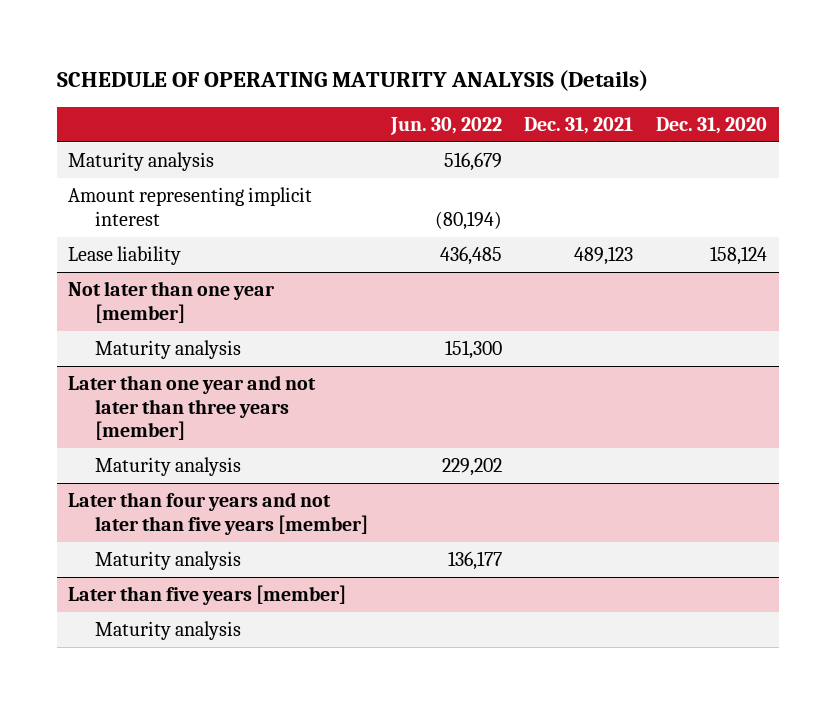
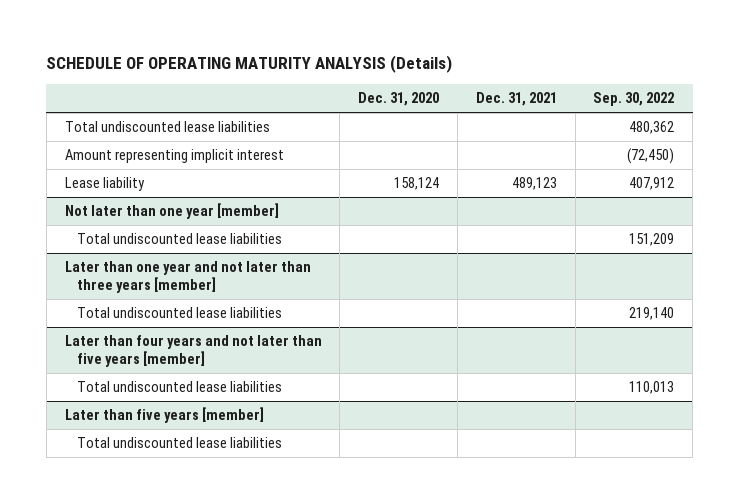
[389,117,502,136] Jun. 30, 2022 -> none
none -> [593,92,675,107] Sep. 30, 2022
[68,152,215,172] Maturity analysis -> [64,121,270,133] Total undiscounted lease liabilities
[94,340,241,360] Maturity analysis -> [76,233,282,245] Total undiscounted lease liabilities
[94,457,241,477] Maturity analysis -> [76,307,282,319] Total undiscounted lease liabilities
[94,551,241,571] Maturity analysis -> [76,381,282,393] Total undiscounted lease liabilities
[94,621,241,641] Maturity analysis -> [76,437,282,449] Total undiscounted lease liabilities

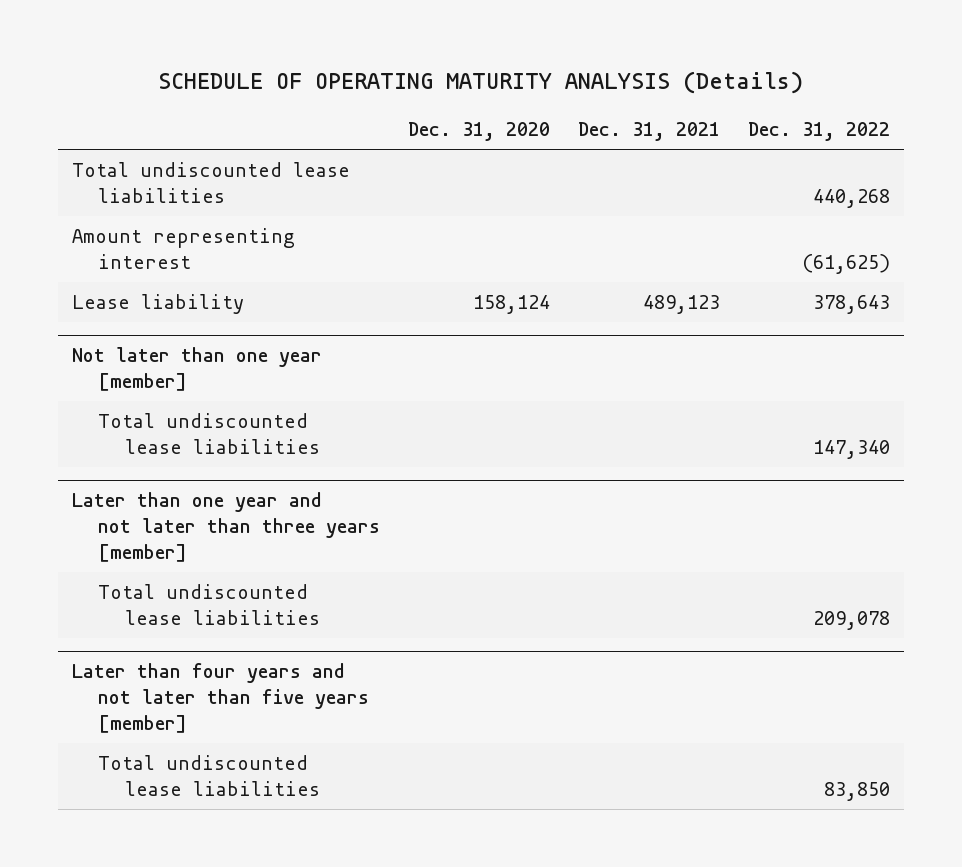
[593,92,675,107] Sep. 30, 2022 -> none
none -> [747,122,890,142] Dec. 31, 2022
[64,149,284,164] Amount representing implicit interest -> [71,228,295,270] Amount representing interest
[64,407,264,424] Later than five years [member] -> none
[76,437,282,449] Total undiscounted lease liabilities -> none

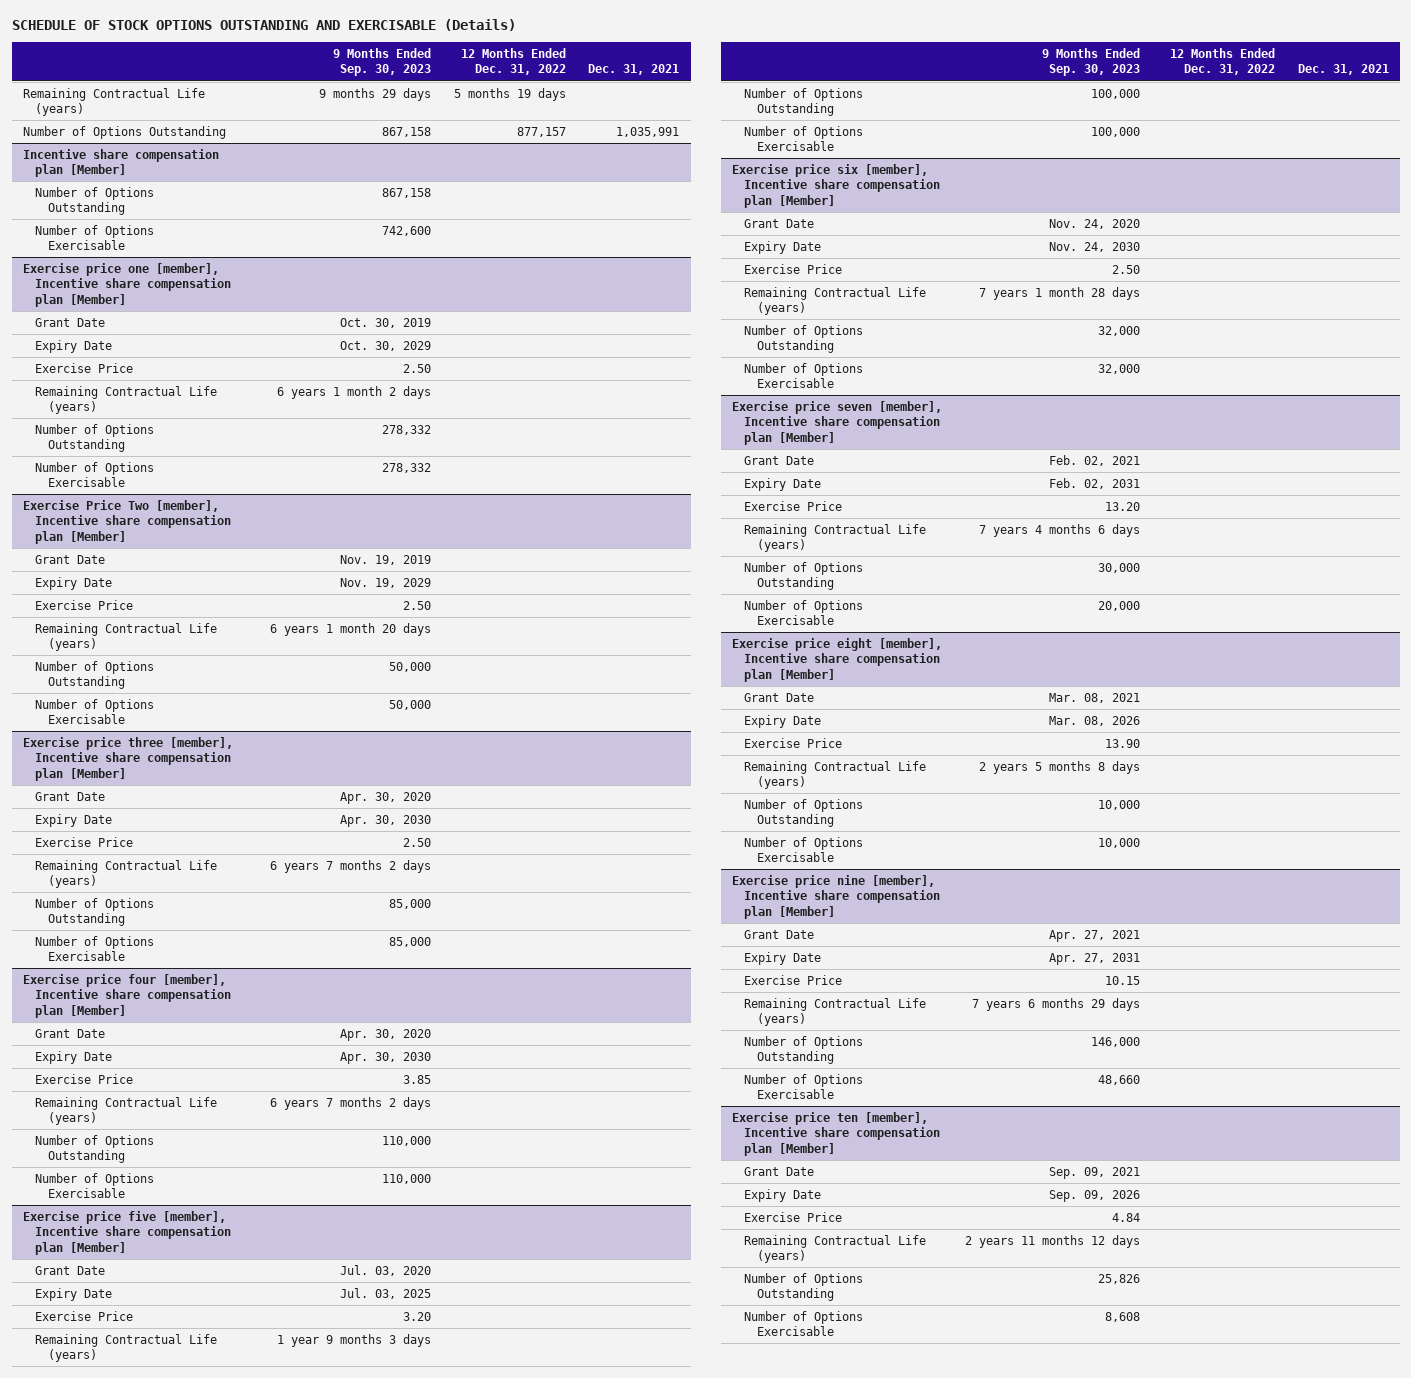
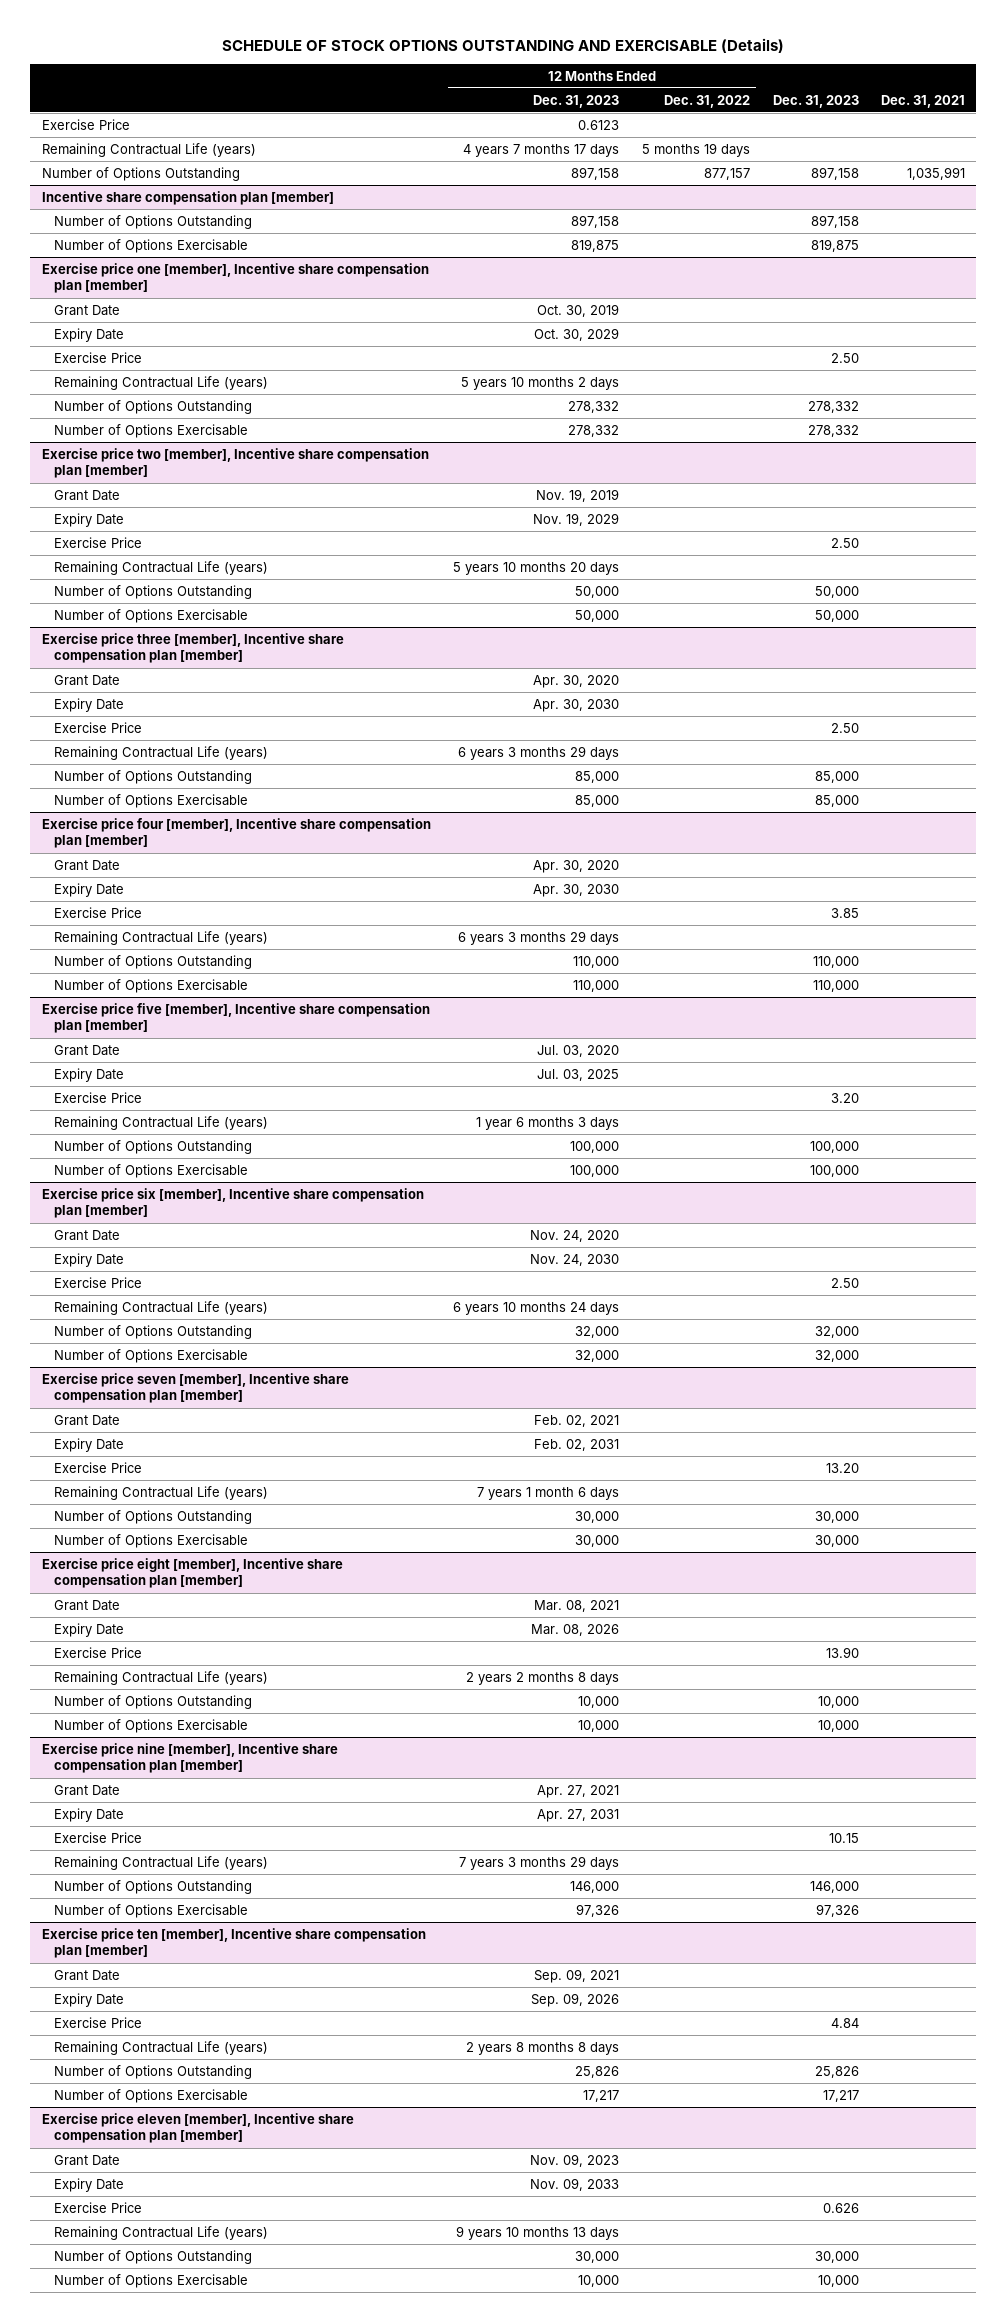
[332,48,431,77] 9 Months Ended Sep. 30, 2023 -> none
none -> [533,94,620,108] Dec. 31, 2023
none -> [772,94,859,108] Dec. 31, 2023
none -> [41,118,130,130] Exercise Price
[22,148,219,178] Incentive share compensation plan [Member] -> [41,190,334,205] Incentive share compensation plan [member]
[22,262,232,307] Exercise price one [member], Incentive share compensation plan [Member] -> [41,262,429,294] Exercise price one [member], Incentive share compensation plan [member]
[22,499,232,544] Exercise Price Two [member], Incentive share compensation plan [Member] -> [41,447,429,479] Exercise price two [member], Incentive share compensation plan [member]
[22,736,233,781] Exercise price three [member], Incentive share compensation plan [Member] -> [41,632,344,664] Exercise price three [member], Incentive share compensation plan [member]
[22,973,232,1018] Exercise price four [member], Incentive share compensation plan [Member] -> [41,817,431,849] Exercise price four [member], Incentive share compensation plan [member]
[22,1210,232,1255] Exercise price five [member], Incentive share compensation plan [Member] -> [41,1002,430,1034] Exercise price five [member], Incentive share compensation plan [member]
[732,163,941,208] Exercise price six [member], Incentive share compensation plan [Member] -> [41,1187,424,1219] Exercise price six [member], Incentive share compensation plan [member]
[732,400,943,445] Exercise price seven [member], Incentive share compensation plan [Member] -> [41,1372,349,1404] Exercise price seven [member], Incentive share compensation plan [member]
[732,637,943,682] Exercise price eight [member], Incentive share compensation plan [Member] -> [41,1557,343,1589] Exercise price eight [member], Incentive share compensation plan [member]
[732,874,941,919] Exercise price nine [member], Incentive share compensation plan [Member] -> [41,1742,338,1774] Exercise price nine [member], Incentive share compensation plan [member]
[732,1111,941,1156] Exercise price ten [member], Incentive share compensation plan [Member] -> [41,1927,426,1959] Exercise price ten [member], Incentive share compensation plan [member]
none -> [41,2112,354,2144] Exercise price eleven [member], Incentive share compensation plan [member]
none -> [54,2154,121,2166] Grant Date
none -> [54,2177,125,2192] Expiry Date
none -> [54,2201,143,2213] Exercise Price
none -> [54,2225,269,2240] Remaining Contractual Life (years)
none -> [54,2249,253,2264] Number of Options Outstanding
none -> [54,2273,249,2288] Number of Options Exercisable

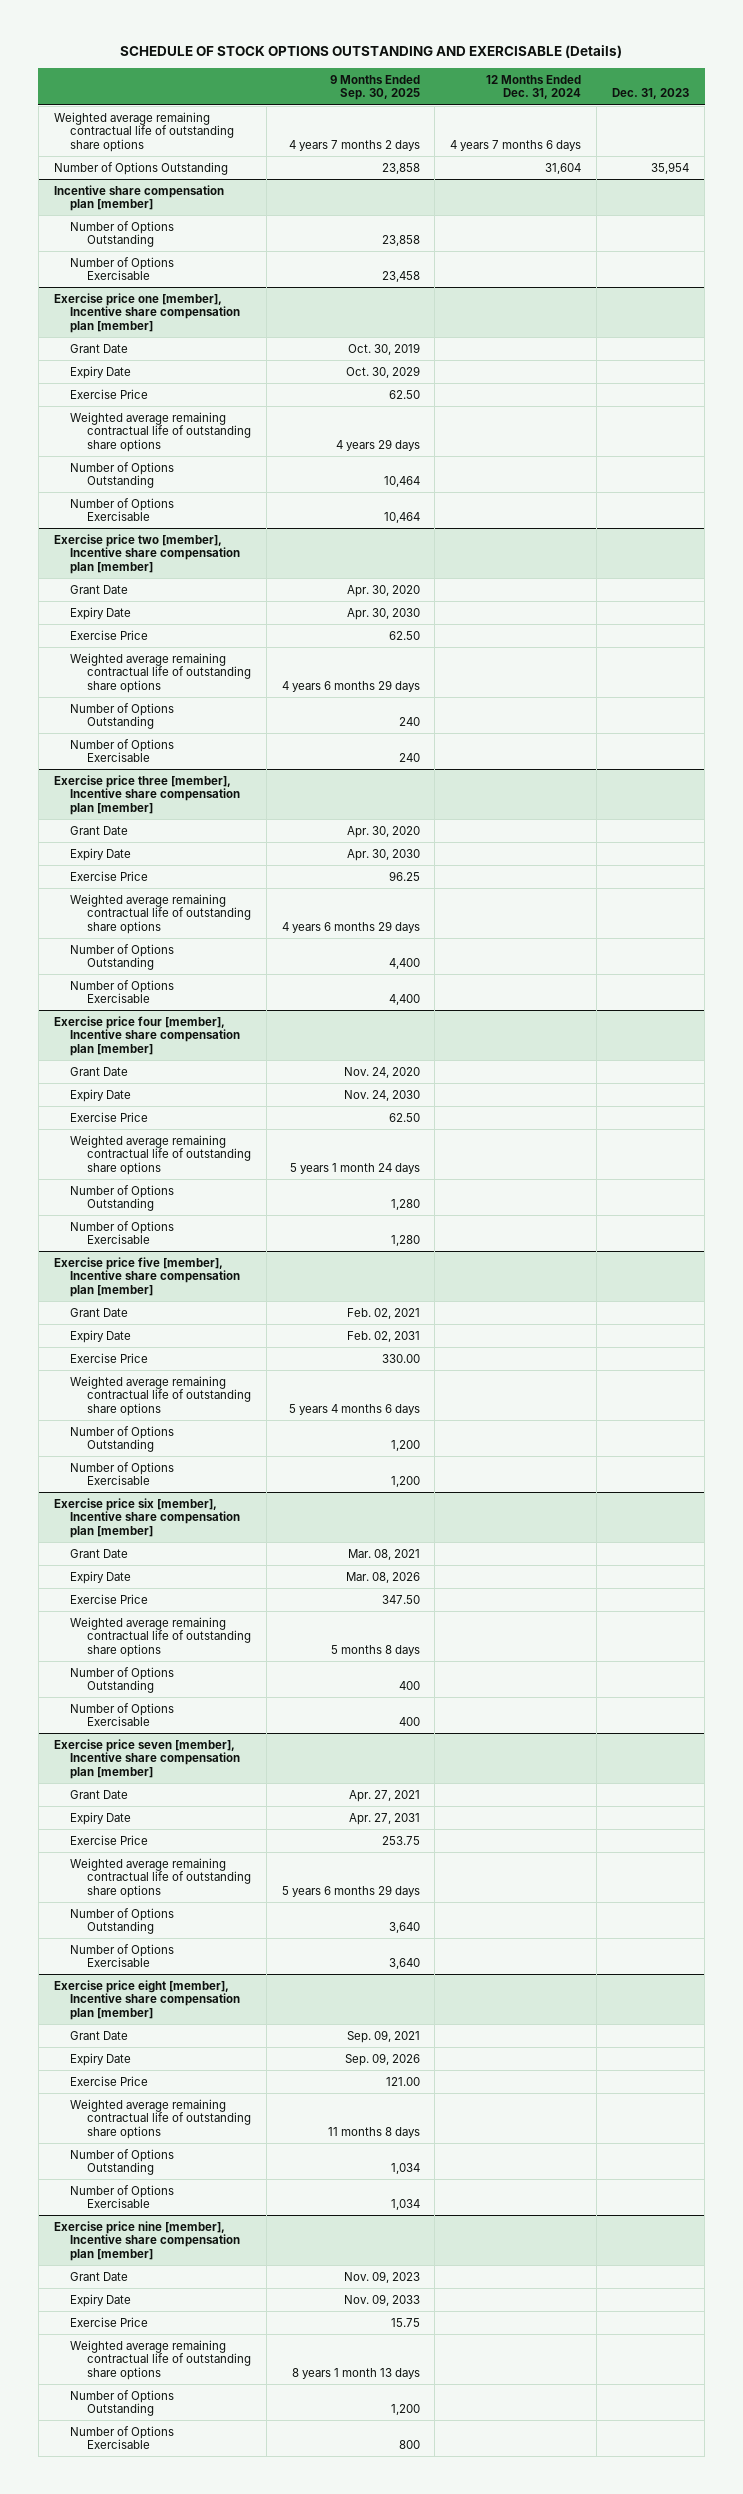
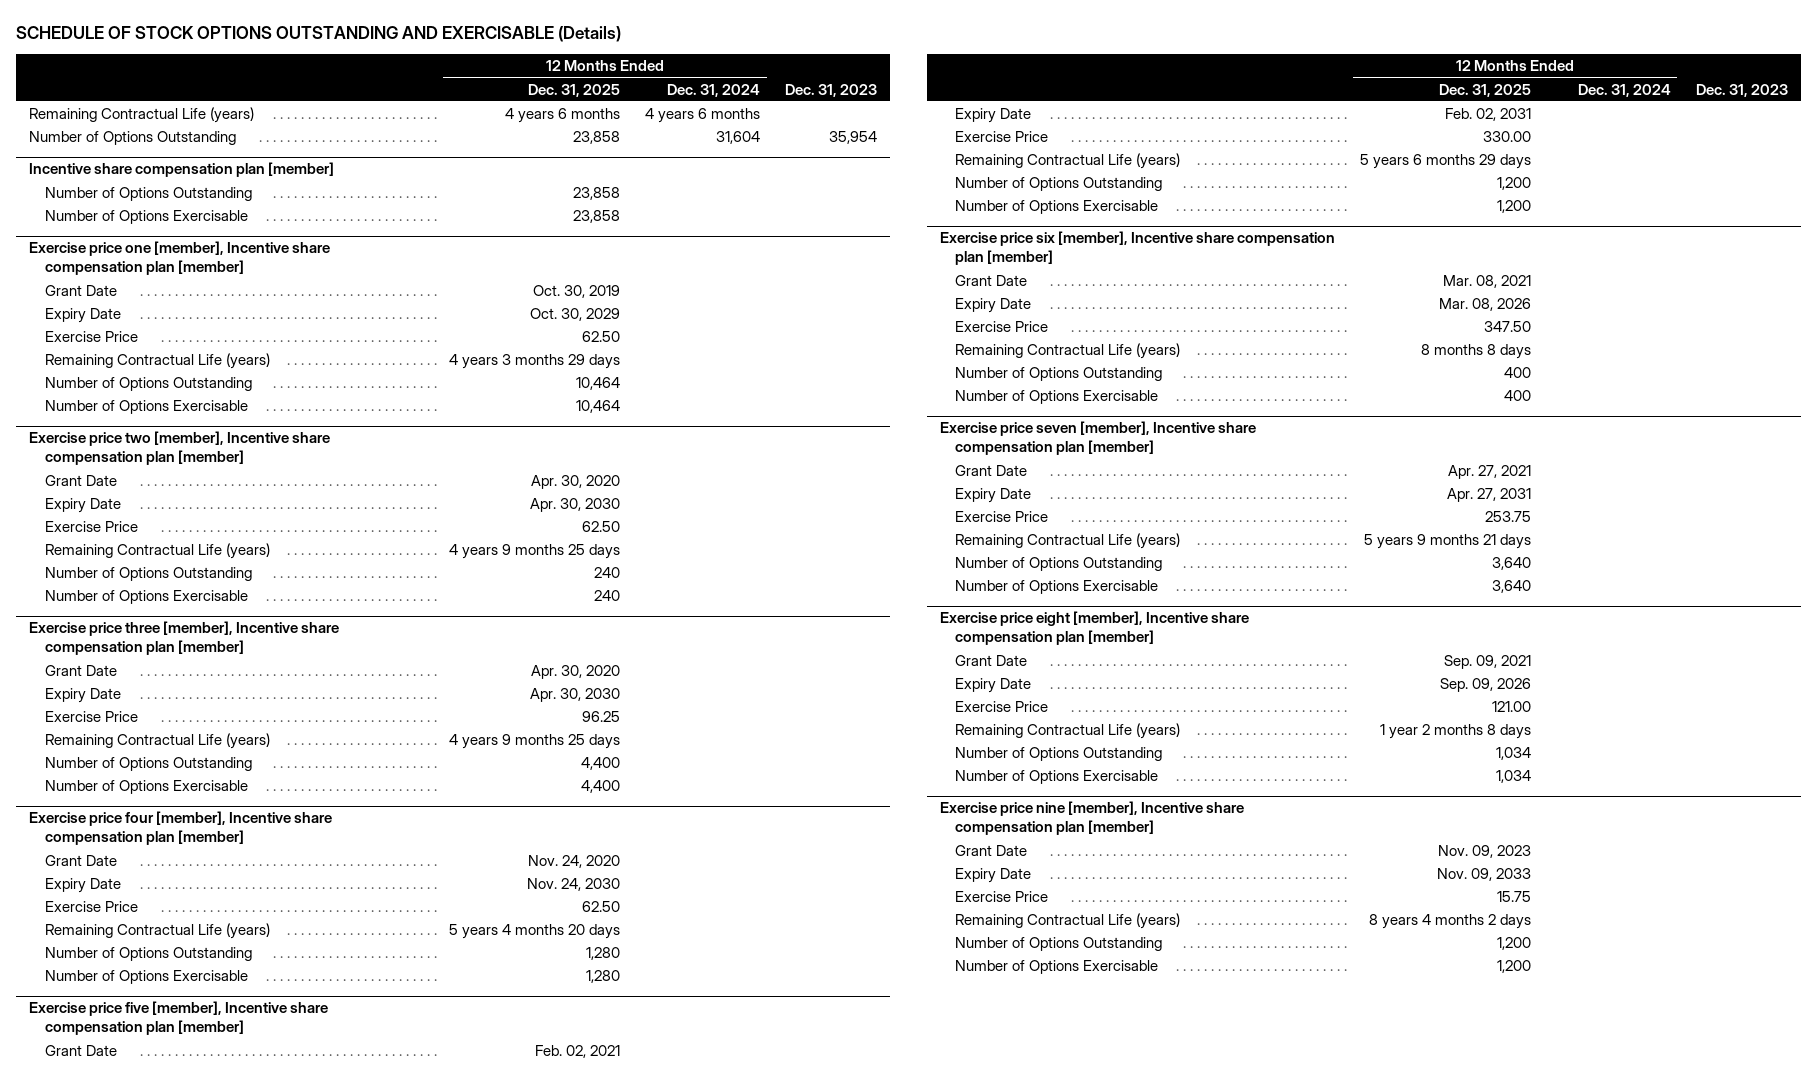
[329,74,420,101] 9 Months Ended Sep. 30, 2025 -> none
none -> [528,83,621,97] Dec. 31, 2025
[53,111,235,152] Weighted average remaining contractual life of outstanding share options -> [28,107,254,124] Remaining Contractual Life (years)
[450,139,582,151] 4 years 7 months 6 days -> [645,108,761,124] 4 years 6 months
[70,411,251,452] Weighted average remaining contractual life of outstanding share options -> [44,353,270,370] Remaining Contractual Life (years)
[70,652,251,693] Weighted average remaining contractual life of outstanding share options -> [44,543,270,560] Remaining Contractual Life (years)
[70,893,251,934] Weighted average remaining contractual life of outstanding share options -> [44,733,270,750] Remaining Contractual Life (years)
[70,1134,251,1175] Weighted average remaining contractual life of outstanding share options -> [44,923,270,940] Remaining Contractual Life (years)
[70,1375,251,1416] Weighted average remaining contractual life of outstanding share options -> [955,153,1181,170] Remaining Contractual Life (years)
[70,1616,251,1657] Weighted average remaining contractual life of outstanding share options -> [955,343,1181,360] Remaining Contractual Life (years)
[70,1857,251,1898] Weighted average remaining contractual life of outstanding share options -> [955,533,1181,550] Remaining Contractual Life (years)
[70,2098,251,2139] Weighted average remaining contractual life of outstanding share options -> [955,723,1181,740] Remaining Contractual Life (years)
[70,2339,251,2380] Weighted average remaining contractual life of outstanding share options -> [955,913,1181,930] Remaining Contractual Life (years)

